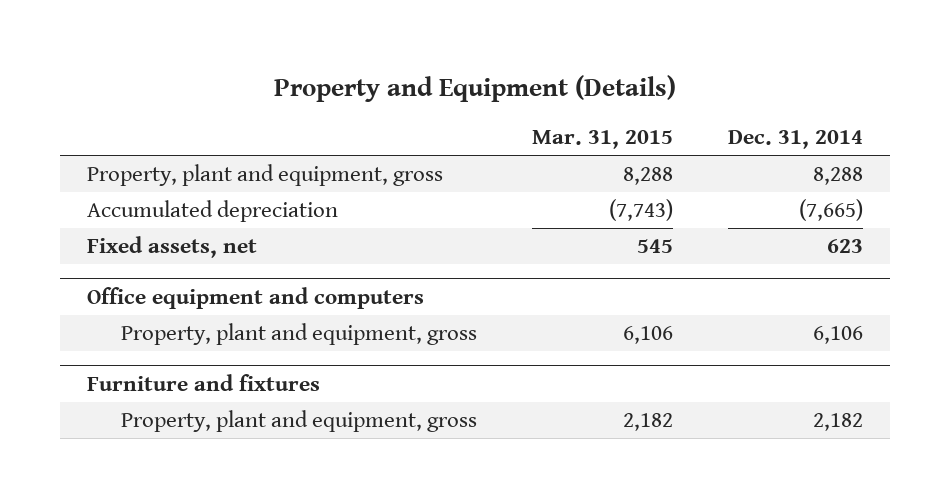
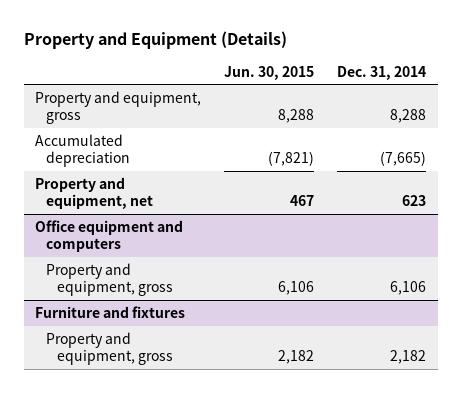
[531,130,673,150] Mar. 31, 2015 -> none
none -> [224,65,315,80] Jun. 30, 2015
[87,164,444,187] Property, plant and equipment, gross -> [35,90,202,125] Property and equipment, gross
[87,236,258,259] Fixed assets, net -> [35,176,154,210] Property and equipment, net
[121,323,478,346] Property, plant and equipment, gross -> [46,262,174,297] Property and equipment, gross
[121,410,478,433] Property, plant and equipment, gross -> [46,331,174,366] Property and equipment, gross

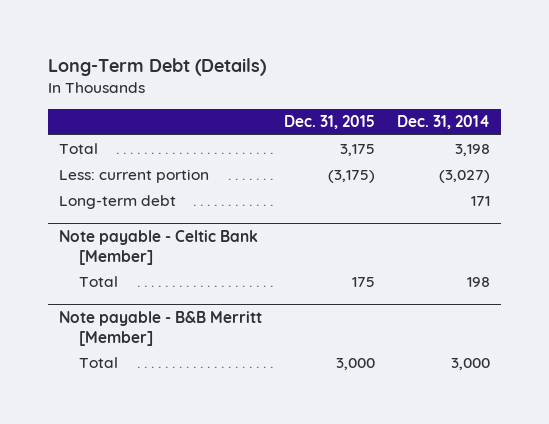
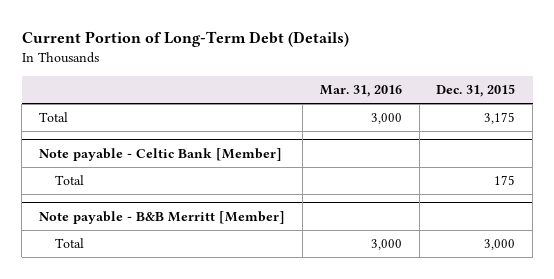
[48,58,267,77] Long-Term Debt (Details) -> [21,31,349,48] Current Portion of Long-Term Debt (Details)
[397,115,491,130] Dec. 31, 2014 -> none
none -> [319,84,402,97] Mar. 31, 2016
[59,169,210,184] Less: current portion -> none
[59,195,177,210] Long-term debt -> none

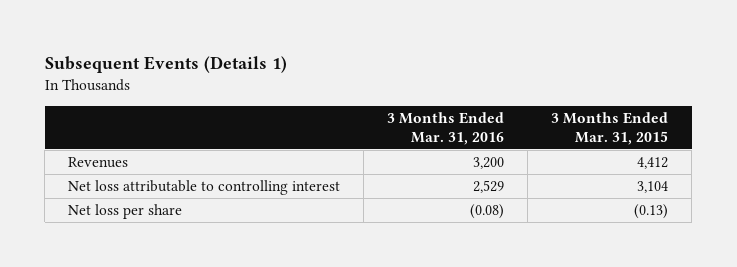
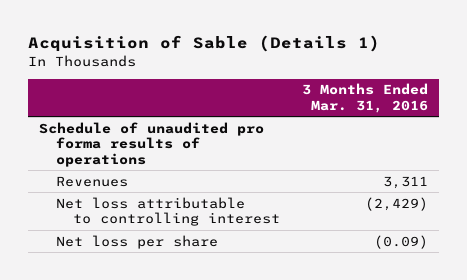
[44,56,287,74] Subsequent Events (Details 1) -> [28,35,381,53] Acquisition of Sable (Details 1)
[551,112,669,146] 3 Months Ended Mar. 31, 2015 -> none
none -> [38,121,264,167] Schedule of unaudited pro forma results of operations
[473,156,505,169] 3,200 -> [382,175,428,189] 3,311
[473,179,505,193] 2,529 -> [364,196,428,211] (2,429)
[470,203,505,219] (0.08) -> [373,234,428,249] (0.09)

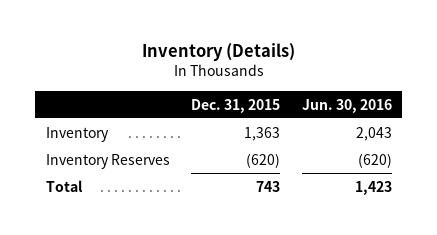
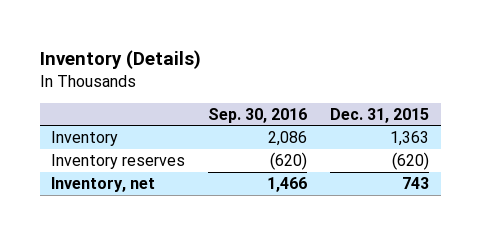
[301,98,392,113] Jun. 30, 2016 -> none
none -> [208,107,308,123] Sep. 30, 2016
[45,153,170,169] Inventory Reserves -> [51,154,186,170] Inventory reserves
[45,179,83,192] Total -> [51,177,156,193] Inventory, net

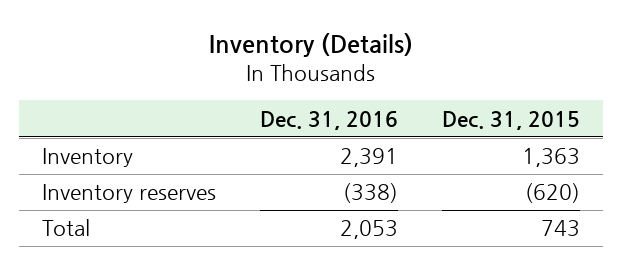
[208,107,308,123] Sep. 30, 2016 -> none
none -> [259,110,398,130] Dec. 31, 2016
[51,177,156,193] Inventory, net -> [41,219,90,237] Total

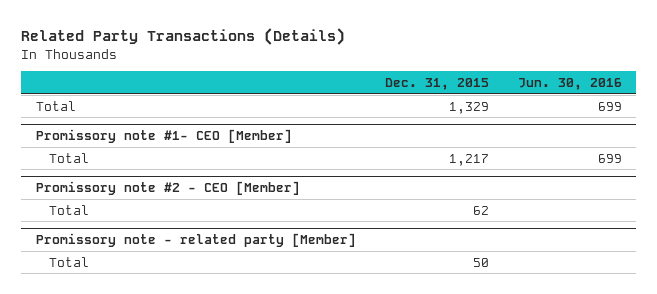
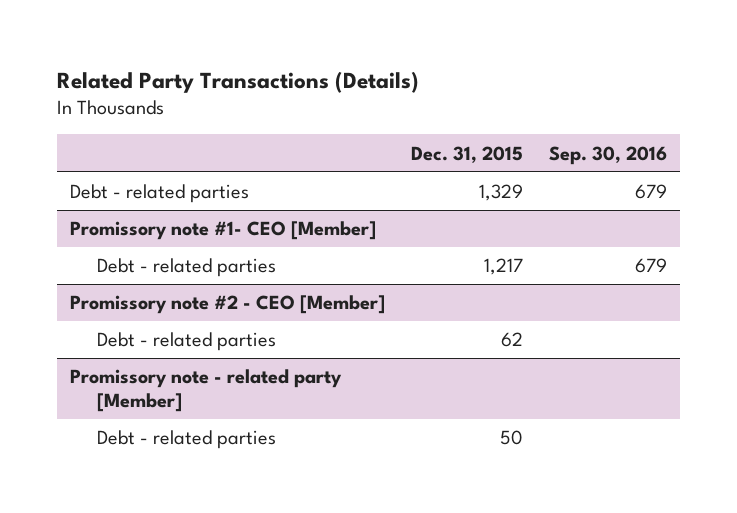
[517,77,622,90] Jun. 30, 2016 -> none
none -> [548,145,667,165] Sep. 30, 2016
[35,100,76,111] Total -> [69,184,249,204] Debt - related parties
[49,152,90,163] Total -> [96,258,276,278] Debt - related parties
[49,204,90,215] Total -> [96,332,276,352] Debt - related parties
[49,256,90,267] Total -> [96,430,276,450] Debt - related parties

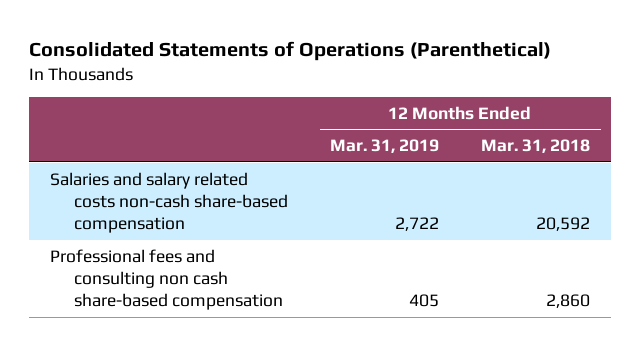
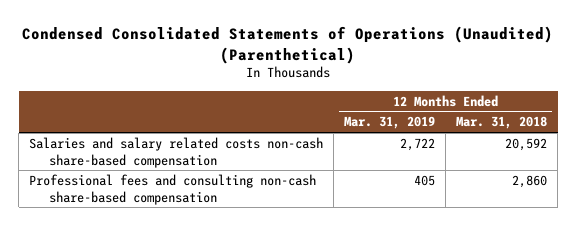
[29,41,552,62] Consolidated Statements of Operations (Parenthetical) -> [22,26,554,64] Condensed Consolidated Statements of Operations (Unaudited) (Parenthetical)
[50,248,284,311] Professional fees and consulting non cash share-based compensation -> [29,174,317,205] Professional fees and consulting non-cash share-based compensation

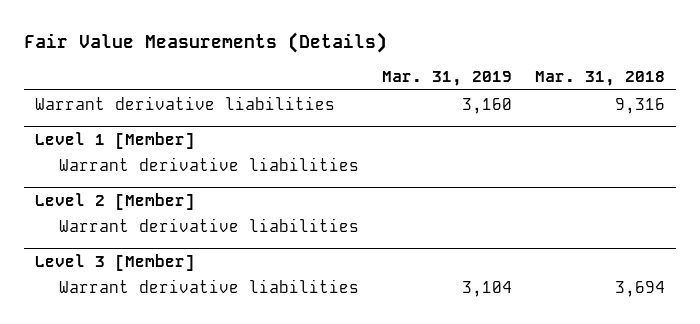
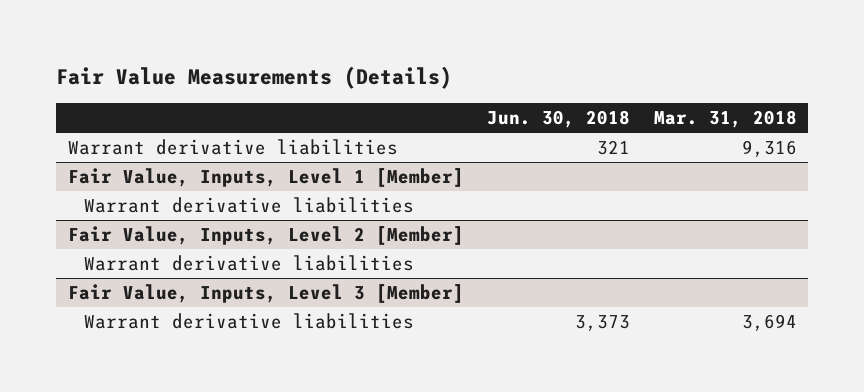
[381,71,512,87] Mar. 31, 2019 -> none
none -> [487,109,631,128] Jun. 30, 2018
[35,131,196,149] Level 1 [Member] -> [67,168,464,188] Fair Value, Inputs, Level 1 [Member]
[35,192,196,210] Level 2 [Member] -> [67,226,464,246] Fair Value, Inputs, Level 2 [Member]
[35,253,196,271] Level 3 [Member] -> [67,284,464,304] Fair Value, Inputs, Level 3 [Member]

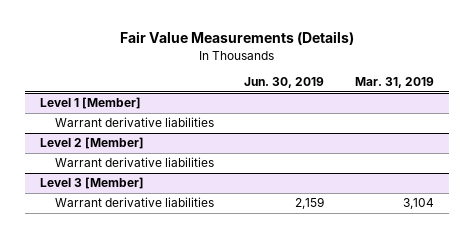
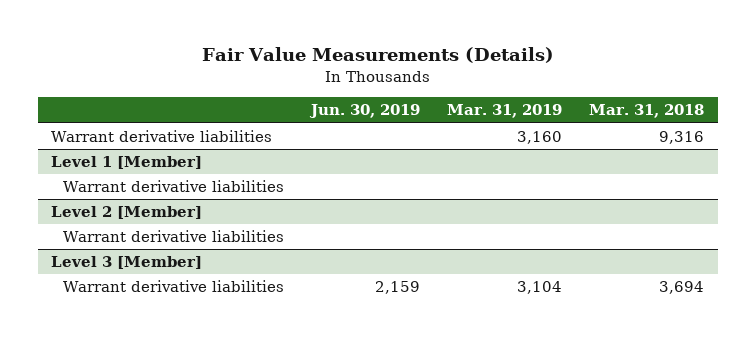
none -> [589,104,705,119] Mar. 31, 2018
none -> [51,130,273,143] Warrant derivative liabilities

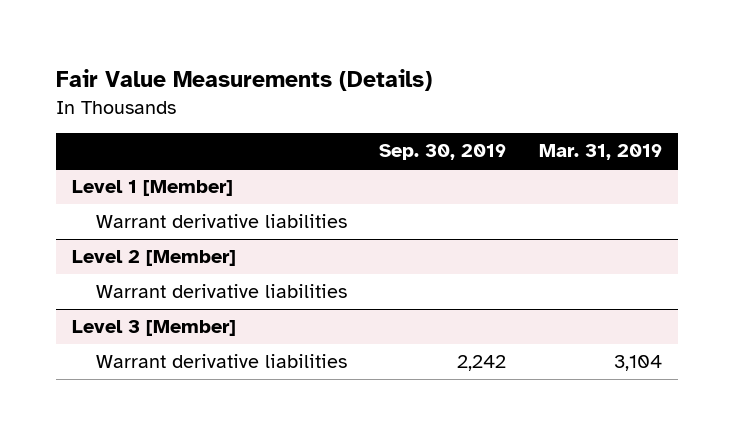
[308,104,420,119] Jun. 30, 2019 -> none
[589,104,705,119] Mar. 31, 2018 -> none
none -> [379,144,507,161] Sep. 30, 2019
[51,130,273,143] Warrant derivative liabilities -> none

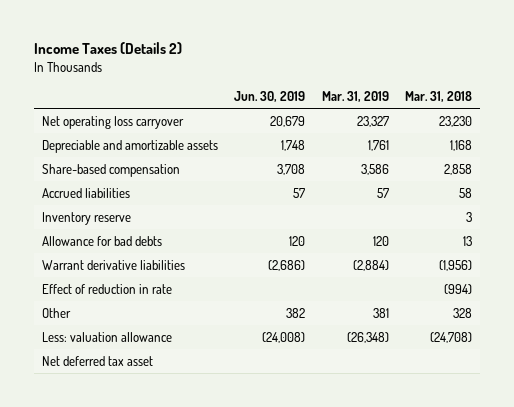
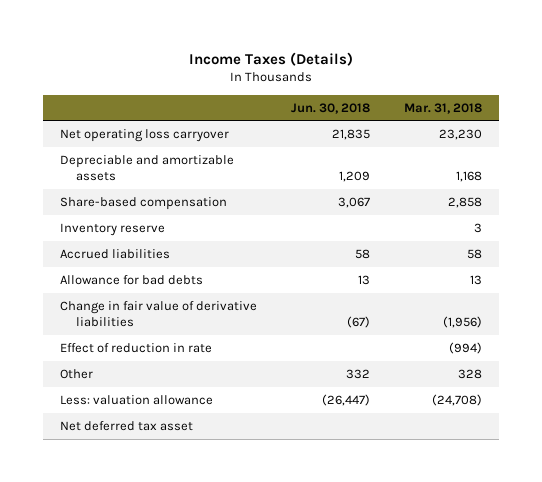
[33,42,182,55] Income Taxes (Details 2) -> [189,51,354,66] Income Taxes (Details)
[234,91,306,103] Jun. 30, 2019 -> none
[321,91,389,103] Mar. 31, 2019 -> none
none -> [291,102,371,114] Jun. 30, 2018
[41,187,130,198] Accrued liabilities -> [60,249,171,260] Accrued liabilities
[41,259,185,270] Warrant derivative liabilities -> [60,301,258,328] Change in fair value of derivative liabilities

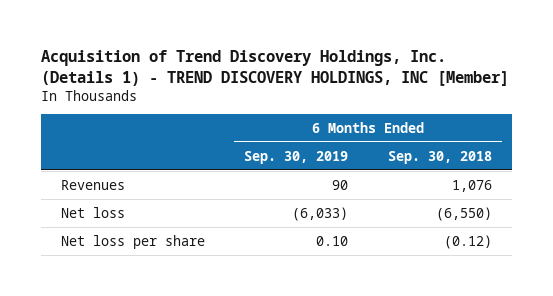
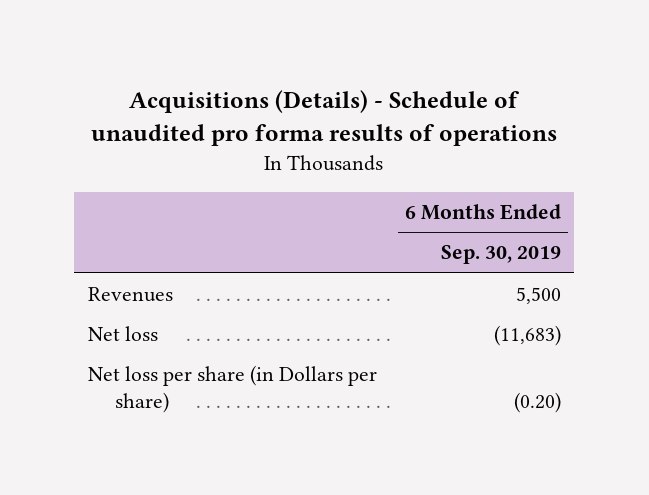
[40,49,509,86] Acquisition of Trend Discovery Holdings, Inc. (Details 1) - TREND DISCOVERY HOLDINGS, INC [Member] -> [91,89,558,147] Acquisitions (Details) - Schedule of unaudited pro forma results of operations
[388,150,493,164] Sep. 30, 2018 -> none
[332,179,349,190] 90 -> [515,287,561,305] 5,500
[292,206,349,221] (6,033) -> [493,325,561,347] (11,683)
[60,234,205,249] Net loss per share -> [88,365,378,414] Net loss per share (in Dollars per share)
[316,235,349,246] 0.10 -> [513,392,561,414] (0.20)

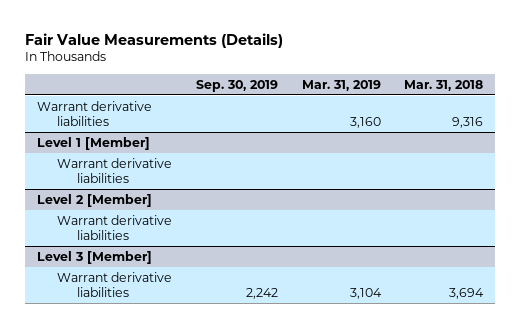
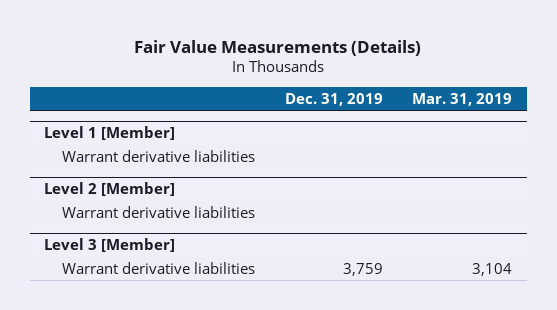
[195,79,278,92] Sep. 30, 2019 -> none
[404,79,484,91] Mar. 31, 2018 -> none
none -> [284,93,383,107] Dec. 31, 2019
[37,100,153,126] Warrant derivative liabilities -> none

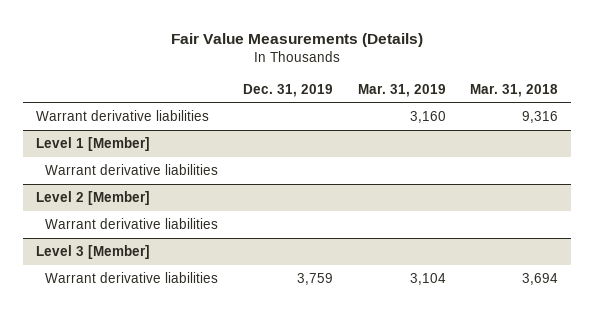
none -> [470,83,559,97] Mar. 31, 2018
none -> [35,109,209,121] Warrant derivative liabilities

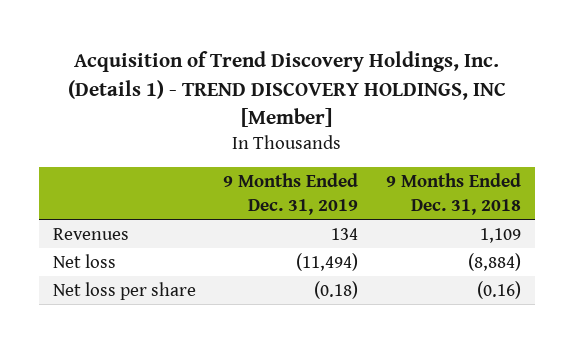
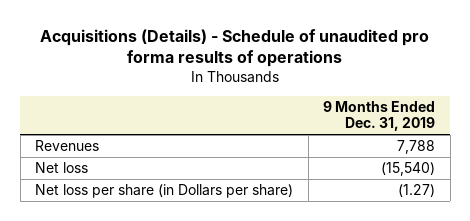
[67,51,506,127] Acquisition of Trend Discovery Holdings, Inc. (Details 1) - TREND DISCOVERY HOLDINGS, INC [Member] -> [40,28,430,68] Acquisitions (Details) - Schedule of unaudited pro forma results of operations
[385,172,521,215] 9 Months Ended Dec. 31, 2018 -> none
[331,227,359,240] 134 -> [397,140,436,155] 7,788
[296,252,359,271] (11,494) -> [381,162,436,177] (15,540)
[52,281,196,300] Net loss per share -> [35,184,294,199] Net loss per share (in Dollars per share)
[314,280,359,299] (0.18) -> [398,184,436,198] (1.27)

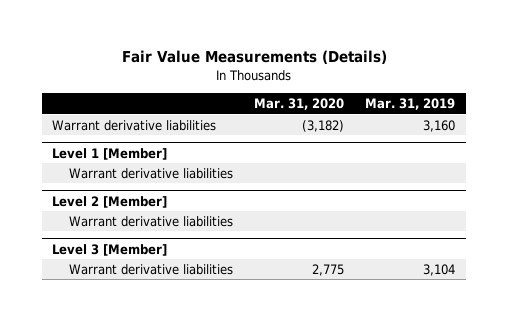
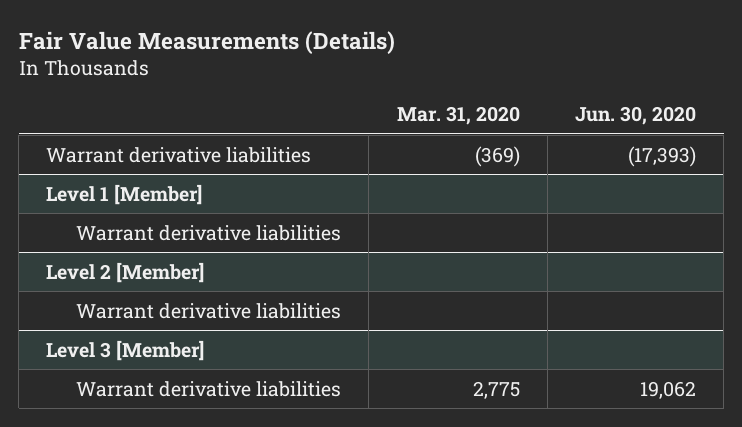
[365,98,456,111] Mar. 31, 2019 -> none
none -> [575,106,697,126] Jun. 30, 2020
[302,120,345,133] (3,182) -> [474,145,520,167] (369)

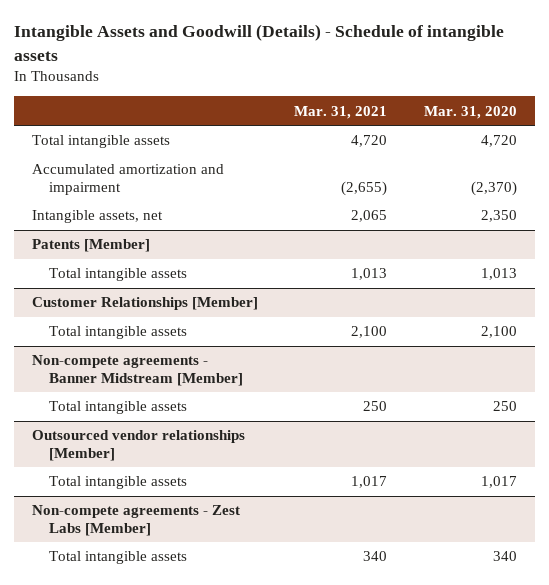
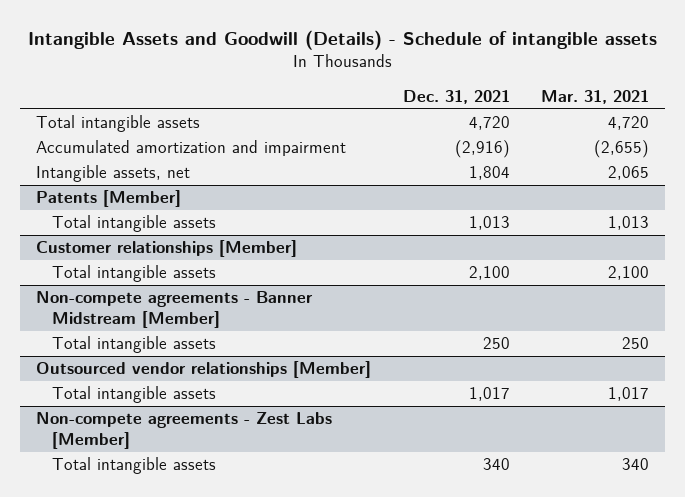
[423,105,517,119] Mar. 31, 2020 -> none
none -> [402,90,510,105] Dec. 31, 2021
[32,297,259,311] Customer Relationships [Member] -> [35,240,297,258] Customer relationships [Member]

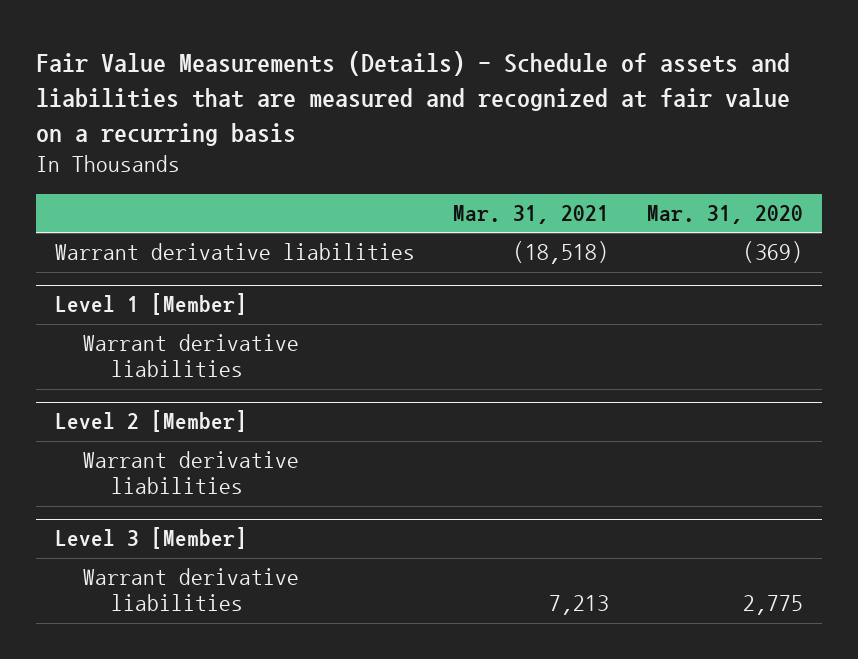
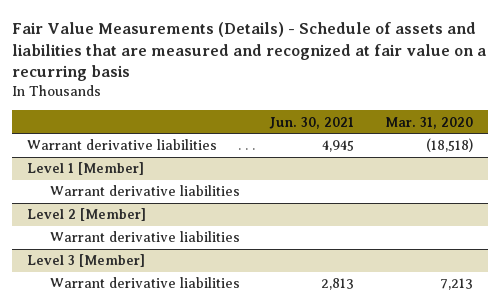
[453,205,610,225] Mar. 31, 2021 -> none
none -> [269,116,355,129] Jun. 30, 2021
[742,241,803,264] (369) -> [425,138,473,153] (18,518)
[742,595,803,616] 2,775 -> [439,278,473,291] 7,213

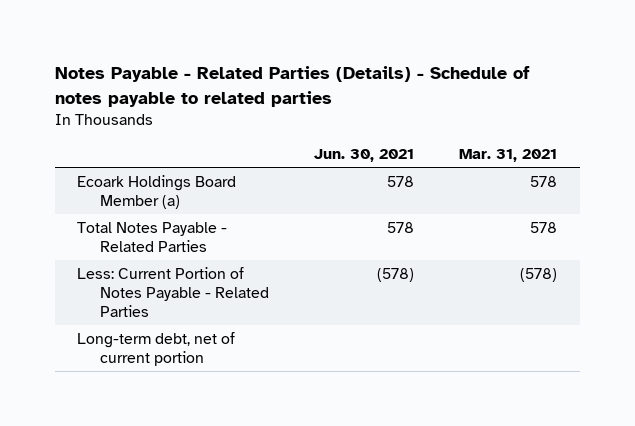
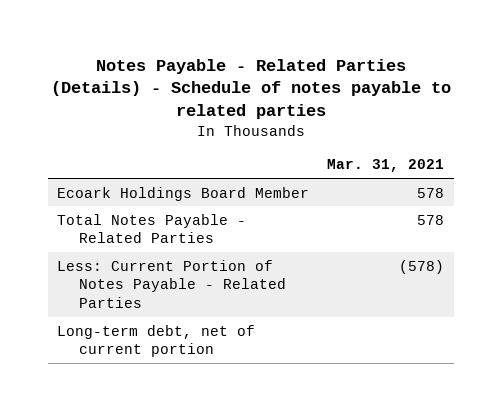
[314,149,415,163] Jun. 30, 2021 -> none
[77,174,237,209] Ecoark Holdings Board Member (a) -> [57,186,310,201] Ecoark Holdings Board Member

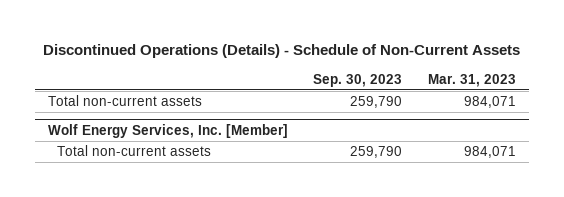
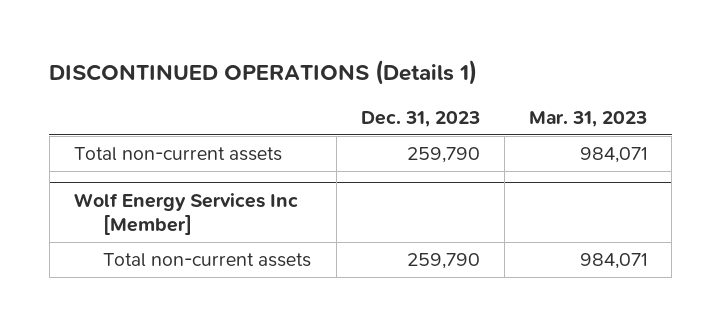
[42,44,520,59] Discontinued Operations (Details) - Schedule of Non-Current Assets -> [49,59,478,85] DISCONTINUED OPERATIONS (Details 1)
[313,73,403,87] Sep. 30, 2023 -> none
none -> [360,110,480,127] Dec. 31, 2023
[47,124,288,139] Wolf Energy Services, Inc. [Member] -> [73,193,298,235] Wolf Energy Services Inc [Member]

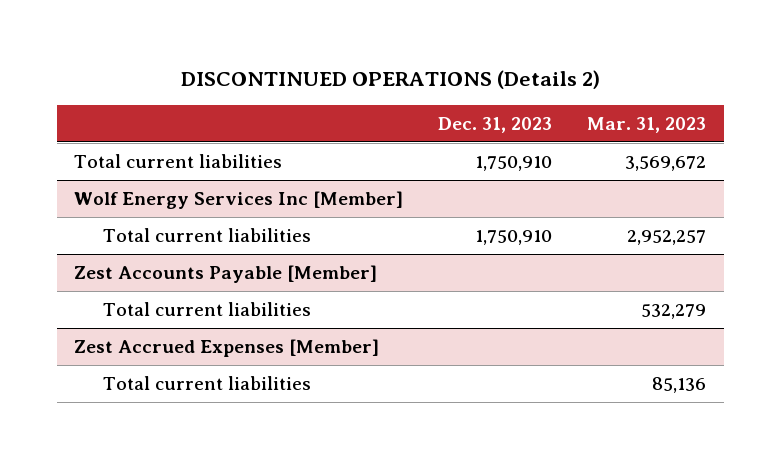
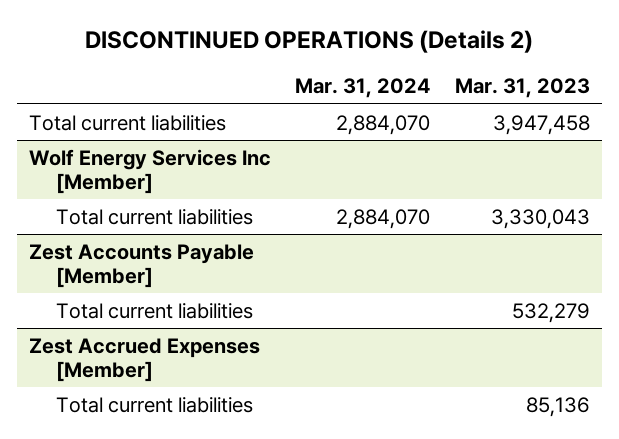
[438,116,553,133] Dec. 31, 2023 -> none
none -> [295,78,431,99] Mar. 31, 2024
[625,156,707,172] 3,569,672 -> [492,114,590,135] 3,947,458
[627,230,707,246] 2,952,257 -> [490,208,590,229] 3,330,043

